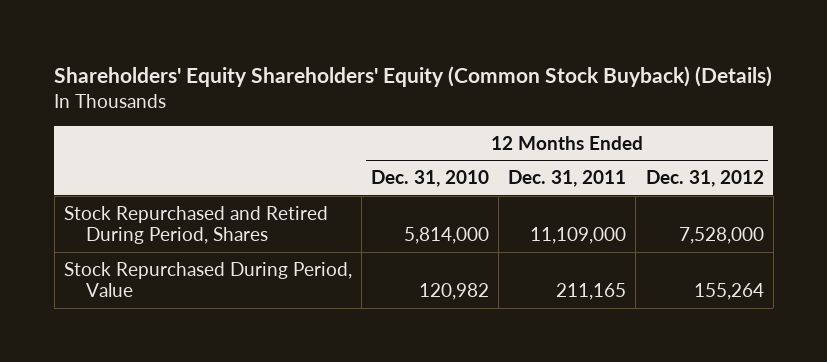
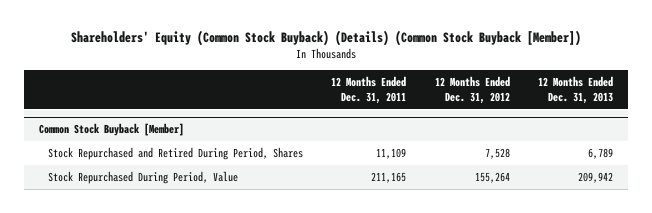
[54,65,773,87] Shareholders' Equity Shareholders' Equity (Common Stock Buyback) (Details) -> [71,30,582,47] Shareholders' Equity (Common Stock Buyback) (Details) (Common Stock Buyback [Member])
[371,170,490,188] Dec. 31, 2010 -> none
none -> [538,75,614,104] 12 Months Ended Dec. 31, 2013
none -> [38,123,184,137] Common Stock Buyback [Member]
[530,227,627,245] 11,109,000 -> [376,147,407,159] 11,109
[678,227,764,245] 7,528,000 -> [484,147,510,159] 7,528

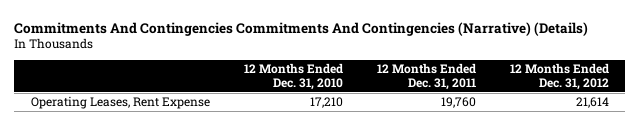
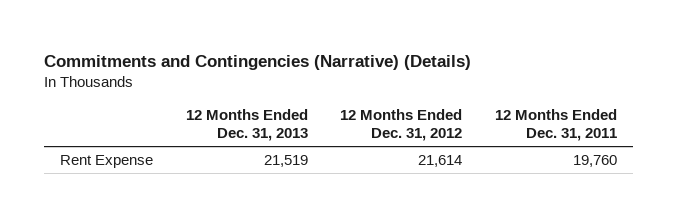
[14,21,589,36] Commitments And Contingencies Commitments And Contingencies (Narrative) (Details) -> [43,54,471,70] Commitments and Contingencies (Narrative) (Details)
[243,63,343,91] 12 Months Ended Dec. 31, 2010 -> none
none -> [185,108,308,142] 12 Months Ended Dec. 31, 2013
[31,96,211,110] Operating Leases, Rent Expense -> [59,155,153,169] Rent Expense

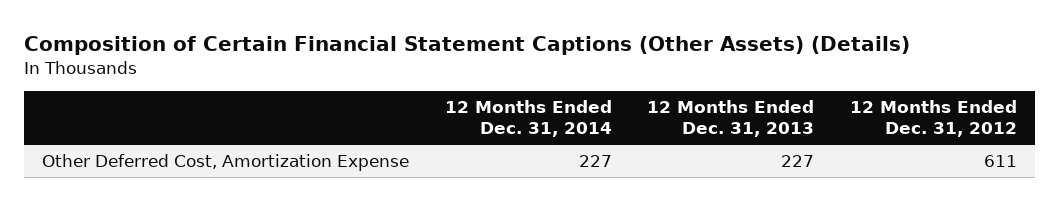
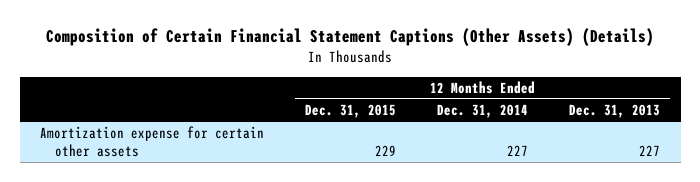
[849,100,1017,138] 12 Months Ended Dec. 31, 2012 -> none
none -> [305,104,397,119] Dec. 31, 2015
[42,154,410,172] Other Deferred Cost, Amortization Expense -> [40,126,265,158] Amortization expense for certain other assets

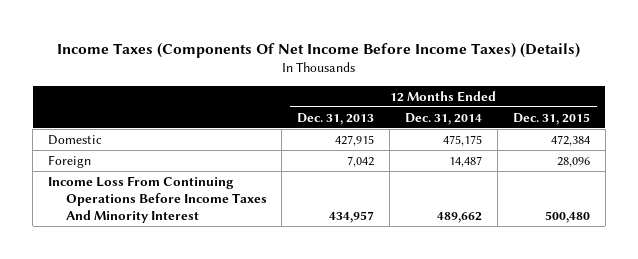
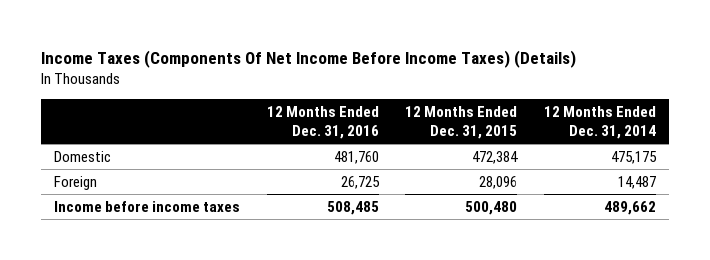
[297,112,375,125] Dec. 31, 2013 -> none
none -> [266,105,379,140] 12 Months Ended Dec. 31, 2016
[47,175,267,224] Income Loss From Continuing Operations Before Income Taxes And Minority Interest -> [54,200,241,212] Income before income taxes

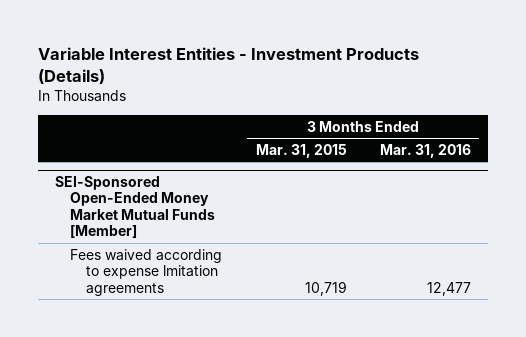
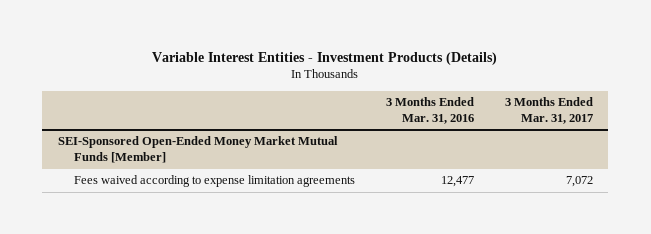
[255,143,347,158] Mar. 31, 2015 -> none
none -> [504,96,593,124] 3 Months Ended Mar. 31, 2017
[70,248,223,296] Fees waived according to expense lmitation agreements -> [74,175,356,188] Fees waived according to expense limitation agreements

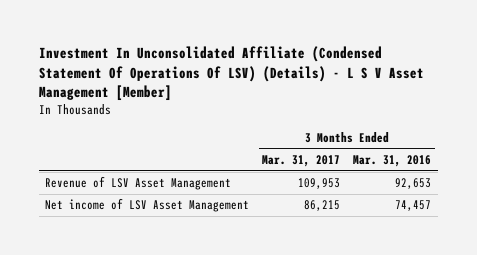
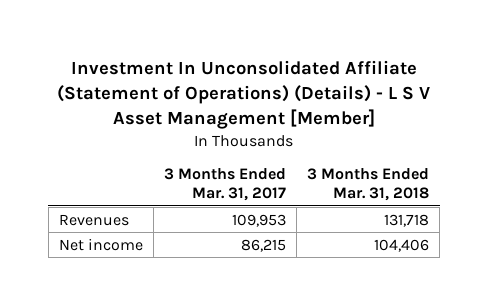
[38,46,424,101] Investment In Unconsolidated Affiliate (Condensed Statement Of Operations Of LSV) (Details) - L S V Asset Management [Member] -> [57,59,431,129] Investment In Unconsolidated Affiliate (Statement of Operations) (Details) - L S V Asset Management [Member]
[353,154,432,167] Mar. 31, 2016 -> none
none -> [307,168,430,202] 3 Months Ended Mar. 31, 2018
[45,176,232,191] Revenue of LSV Asset Management -> [58,213,129,226] Revenues
[45,198,250,213] Net income of LSV Asset Management -> [58,237,143,251] Net income

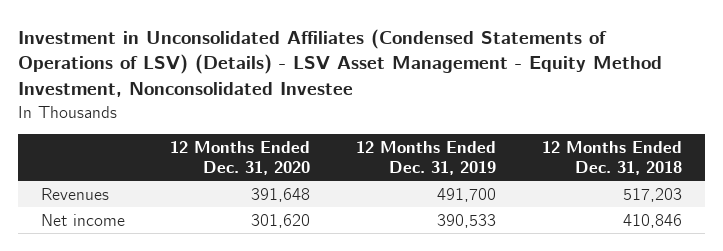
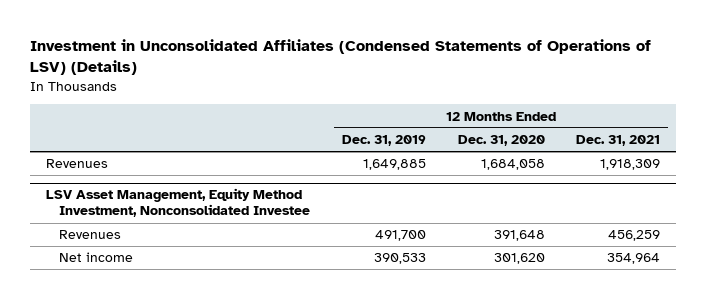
[17,28,662,98] Investment in Unconsolidated Affiliates (Condensed Statements of Operations of LSV) (Details) - LSV Asset Management - Equity Method Investment, Nonconsolidated Investee -> [30,39,652,76] Investment in Unconsolidated Affiliates (Condensed Statements of Operations of LSV) (Details)
[541,141,682,176] 12 Months Ended Dec. 31, 2018 -> none
none -> [576,135,661,147] Dec. 31, 2021
none -> [45,159,108,169] Revenues
none -> [45,188,311,218] LSV Asset Management, Equity Method Investment, Nonconsolidated Investee

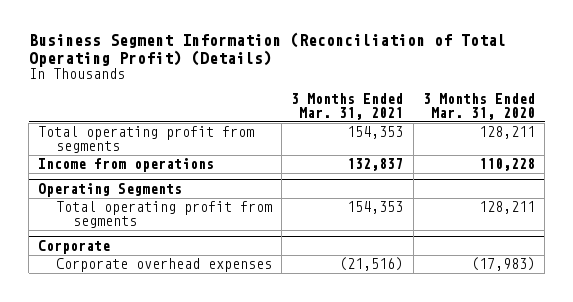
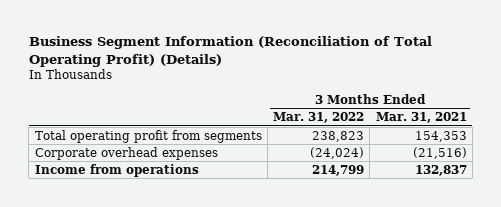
[422,93,535,120] 3 Months Ended Mar. 31, 2020 -> none
none -> [273,111,365,123] Mar. 31, 2022
[38,183,183,198] Operating Segments -> none
[55,201,272,228] Total operating profit from segments -> none
[38,240,111,255] Corporate -> none
[38,158,215,173] Income from operations -> [34,163,199,177] Income from operations

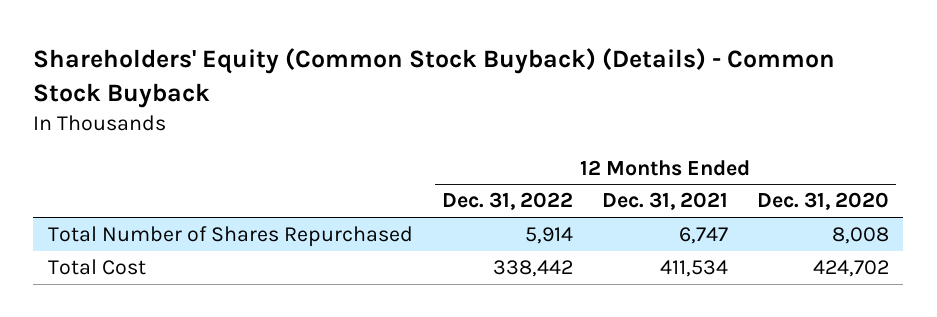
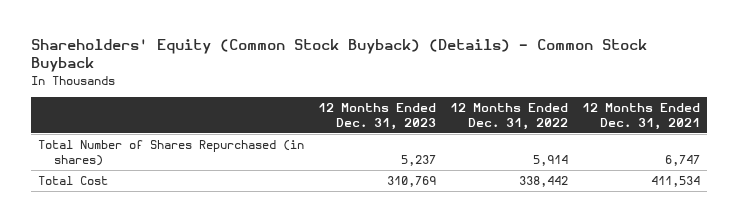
[756,192,889,211] Dec. 31, 2020 -> none
none -> [317,102,436,130] 12 Months Ended Dec. 31, 2023
[47,226,413,248] Total Number of Shares Repurchased -> [37,140,304,167] Total Number of Shares Repurchased (in shares)

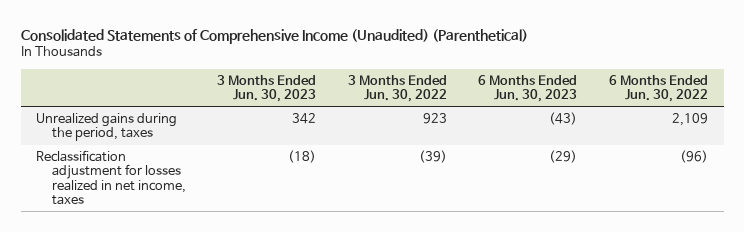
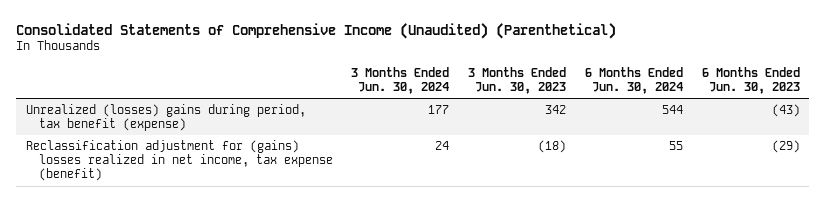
[347,74,447,103] 3 Months Ended Jun. 30, 2022 -> none
[608,74,708,103] 6 Months Ended Jun. 30, 2022 -> none
none -> [351,67,450,95] 3 Months Ended Jun. 30, 2024
none -> [585,67,684,95] 6 Months Ended Jun. 30, 2024
[36,112,178,142] Unrealized gains during the period, taxes -> [25,104,306,132] Unrealized (losses) gains during period, tax benefit (expense)
[36,149,186,206] Reclassification adjustment for losses realized in net income, taxes -> [25,140,333,182] Reclassification adjustment for (gains) losses realized in net income, tax expense (benefit)

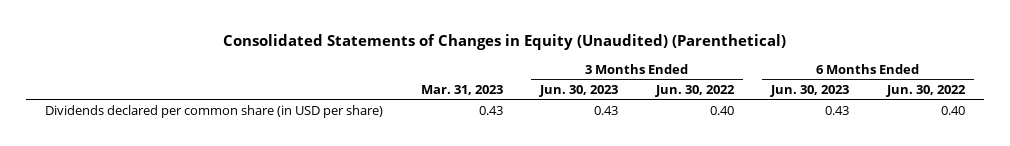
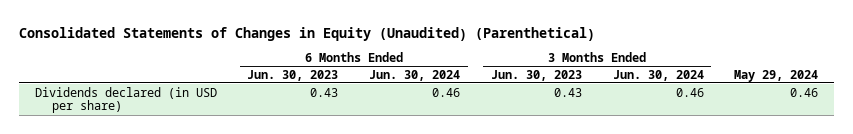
[420,84,503,95] Mar. 31, 2023 -> none
[654,84,735,97] Jun. 30, 2022 -> none
[885,84,966,97] Jun. 30, 2022 -> none
none -> [369,69,461,81] Jun. 30, 2024
none -> [612,69,704,81] Jun. 30, 2024
none -> [734,69,819,82] May 29, 2024
[45,104,384,118] Dividends declared per common share (in USD per share) -> [34,86,217,114] Dividends declared (in USD per share)

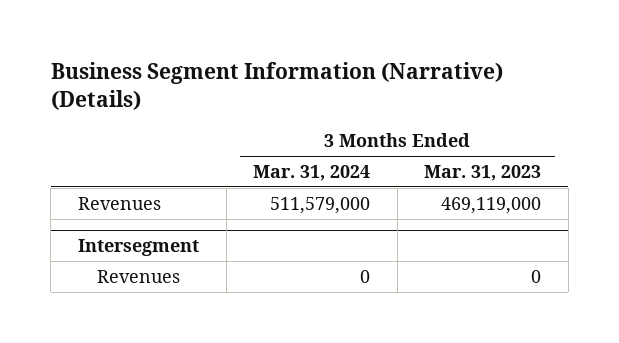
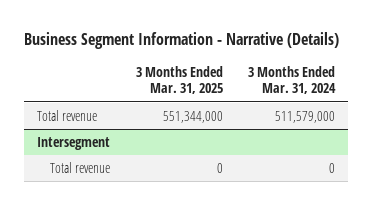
[50,62,503,111] Business Segment Information (Narrative) (Details) -> [24,32,340,50] Business Segment Information - Narrative (Details)
[424,164,542,181] Mar. 31, 2023 -> none
none -> [135,66,223,95] 3 Months Ended Mar. 31, 2025
[77,196,161,210] Revenues -> [37,110,98,122] Total revenue
[96,269,180,283] Revenues -> [50,162,111,174] Total revenue

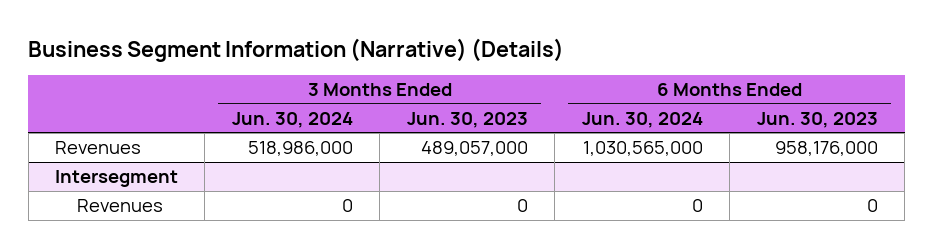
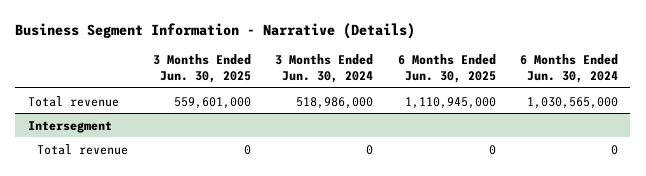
[28,37,565,62] Business Segment Information (Narrative) (Details) -> [15,22,416,39] Business Segment Information - Narrative (Details)
[406,111,528,128] Jun. 30, 2023 -> none
[756,111,878,128] Jun. 30, 2023 -> none
none -> [152,53,251,83] 3 Months Ended Jun. 30, 2025
none -> [397,53,496,83] 6 Months Ended Jun. 30, 2025
[55,141,142,155] Revenues -> [27,95,119,107] Total revenue
[77,199,164,213] Revenues -> [37,143,129,155] Total revenue

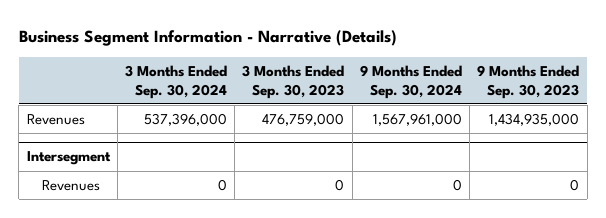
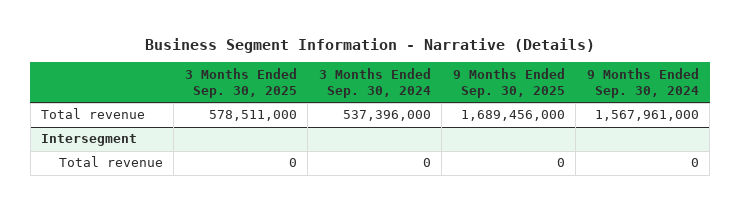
[242,65,345,99] 3 Months Ended Sep. 30, 2023 -> none
[477,65,580,99] 9 Months Ended Sep. 30, 2023 -> none
none -> [184,67,297,98] 3 Months Ended Sep. 30, 2025
none -> [452,67,565,98] 9 Months Ended Sep. 30, 2025
[26,114,85,126] Revenues -> [41,108,146,120] Total revenue
[41,180,100,192] Revenues -> [58,156,163,168] Total revenue

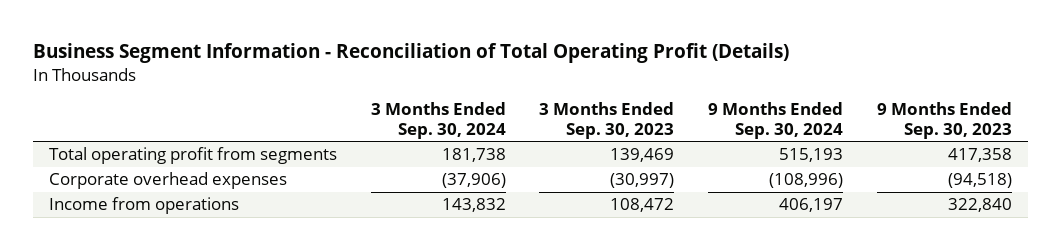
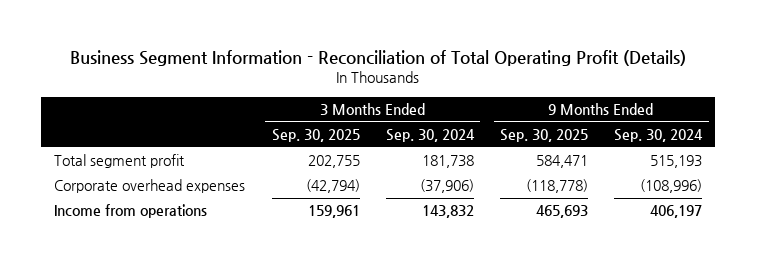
[539,102,675,139] 3 Months Ended Sep. 30, 2023 -> none
[876,102,1012,139] 9 Months Ended Sep. 30, 2023 -> none
none -> [271,129,360,143] Sep. 30, 2025
none -> [500,129,589,143] Sep. 30, 2025
[49,147,338,165] Total operating profit from segments -> [54,154,186,169] Total segment profit

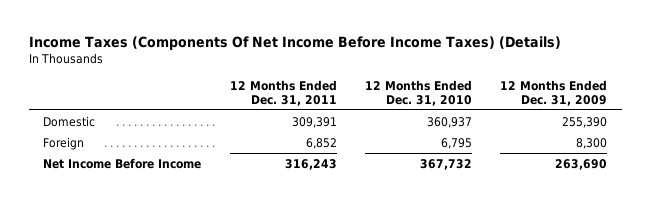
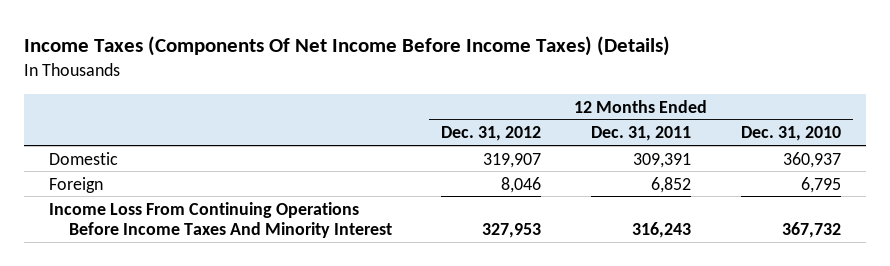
[500,79,608,106] 12 Months Ended Dec. 31, 2009 -> none
none -> [441,126,542,142] Dec. 31, 2012
[43,157,202,169] Net Income Before Income -> [49,201,392,239] Income Loss From Continuing Operations Before Income Taxes And Minority Interest

